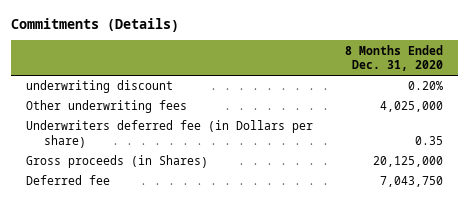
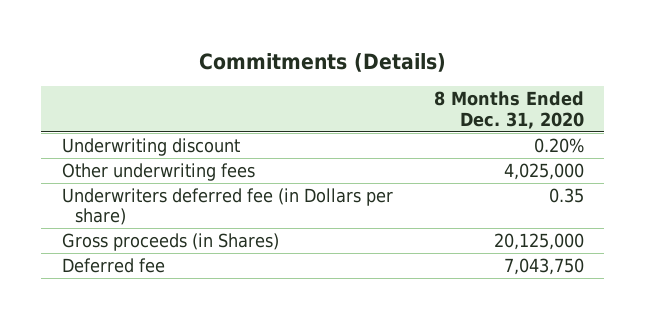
[26,80,174,94] underwriting discount -> [61,137,240,156] Underwriting discount

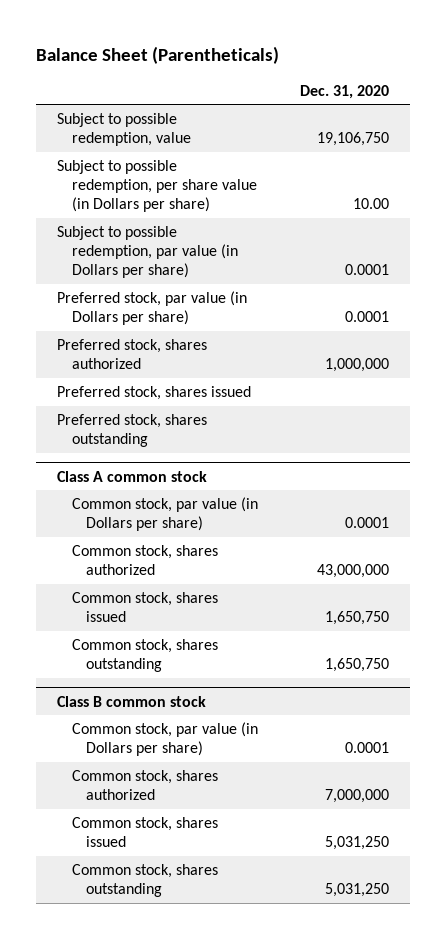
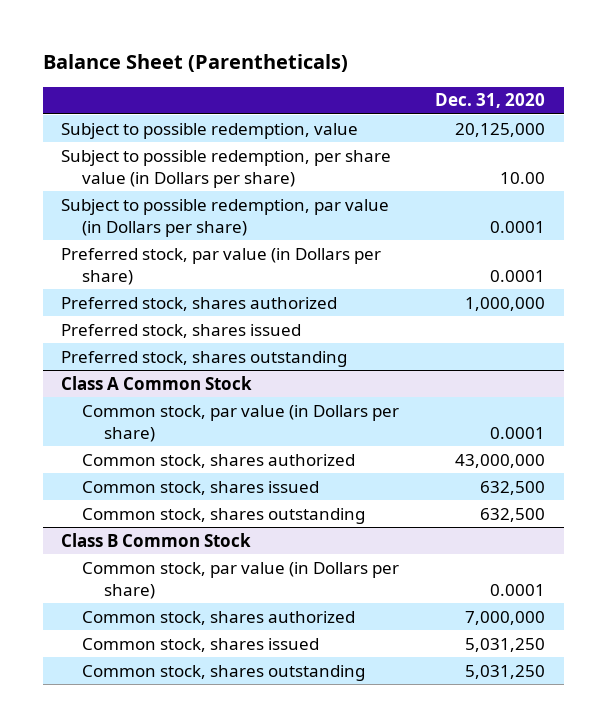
[316,132,389,147] 19,106,750 -> [455,122,546,137] 20,125,000
[57,470,208,482] Class A common stock -> [60,375,252,390] Class A Common Stock
[324,611,389,626] 1,650,750 -> [480,480,546,495] 632,500
[324,658,389,673] 1,650,750 -> [480,507,546,522] 632,500
[57,695,207,707] Class B common stock -> [60,532,251,547] Class B Common Stock

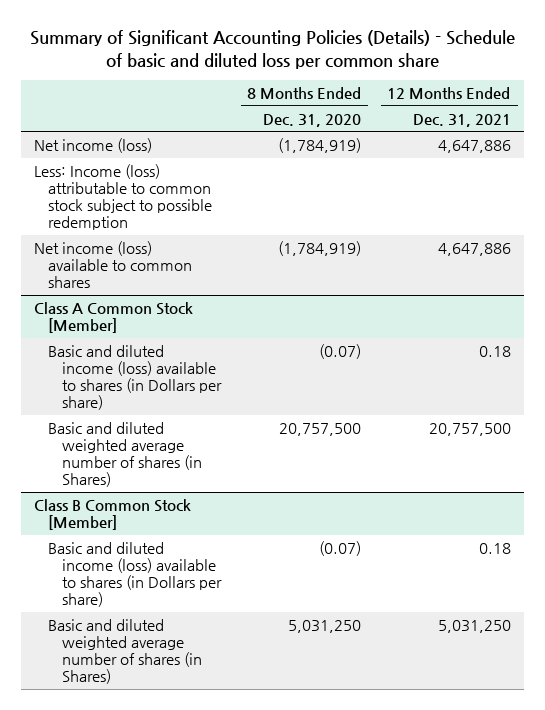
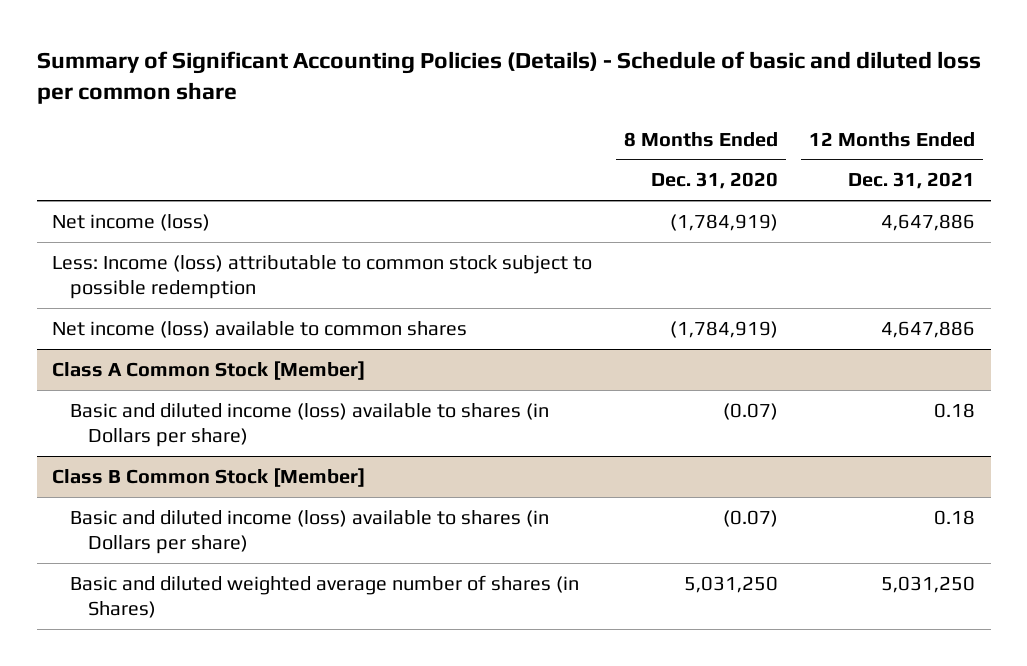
[48,421,202,488] Basic and diluted weighted average number of shares (in Shares) -> none

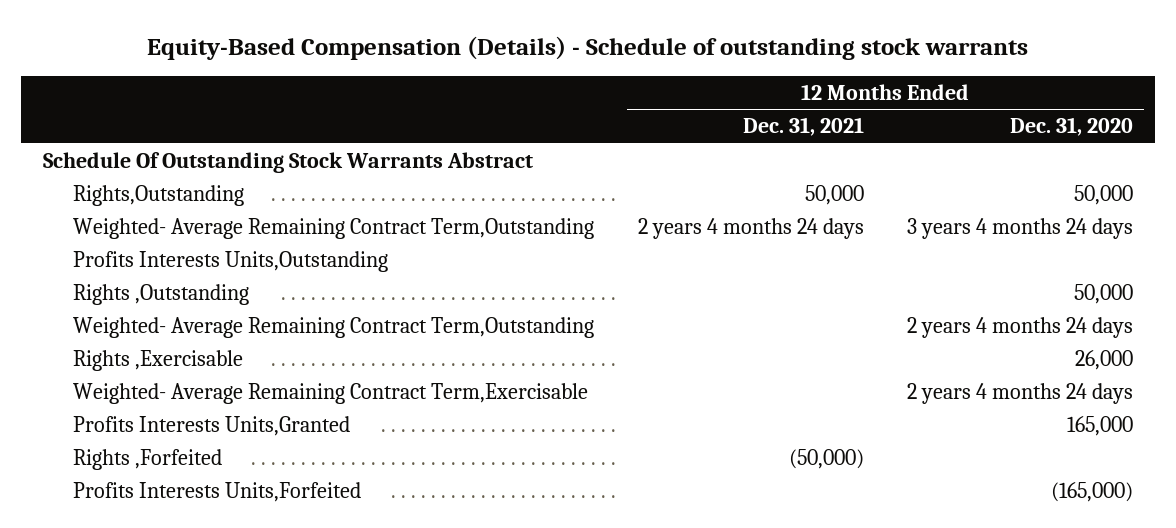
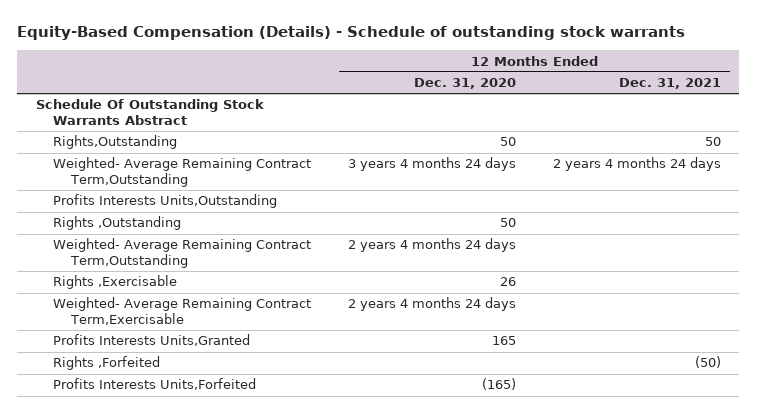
[804,184,864,205] 50,000 -> [704,137,721,147] 50
[1074,184,1134,205] 50,000 -> [500,137,517,147] 50
[1074,283,1134,304] 50,000 -> [500,218,517,228] 50
[1075,349,1134,370] 26,000 -> [500,277,517,287] 26
[1067,415,1134,436] 165,000 -> [492,336,517,346] 165
[788,448,864,469] (50,000) -> [694,356,721,369] (50)
[1051,481,1134,502] (165,000) -> [482,378,517,391] (165)

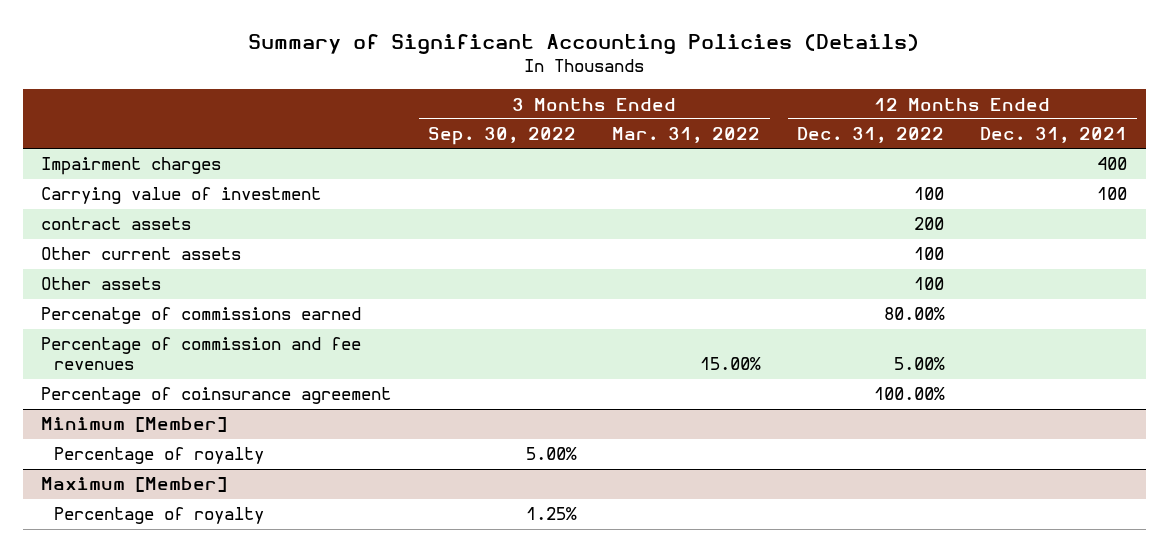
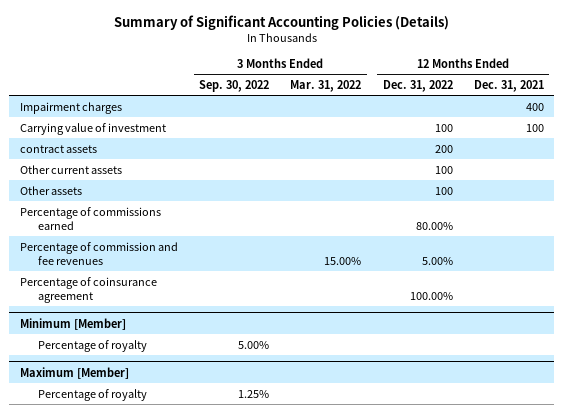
[41,307,362,325] Percenatge of commissions earned -> [20,206,162,230] Percentage of commissions earned

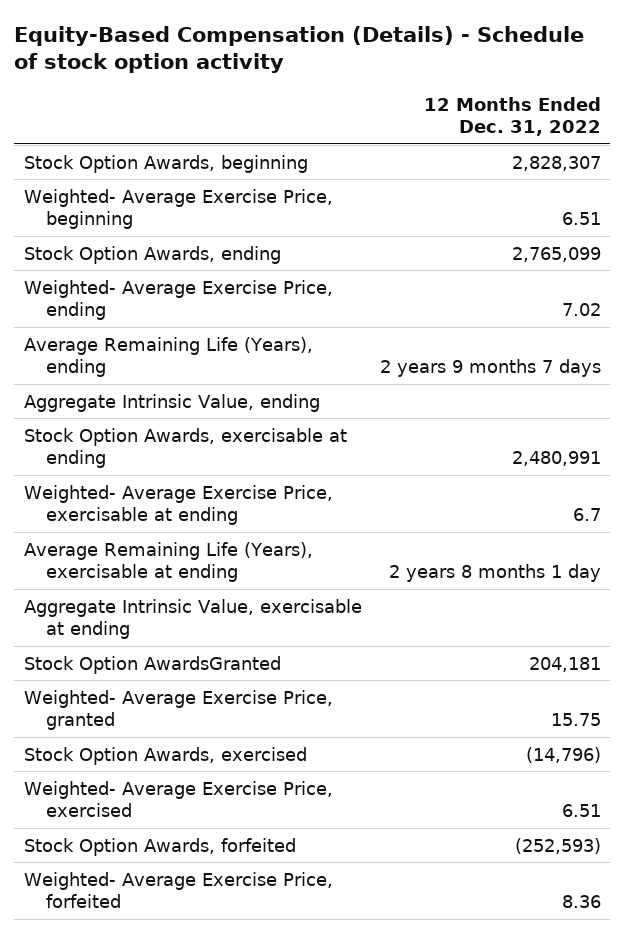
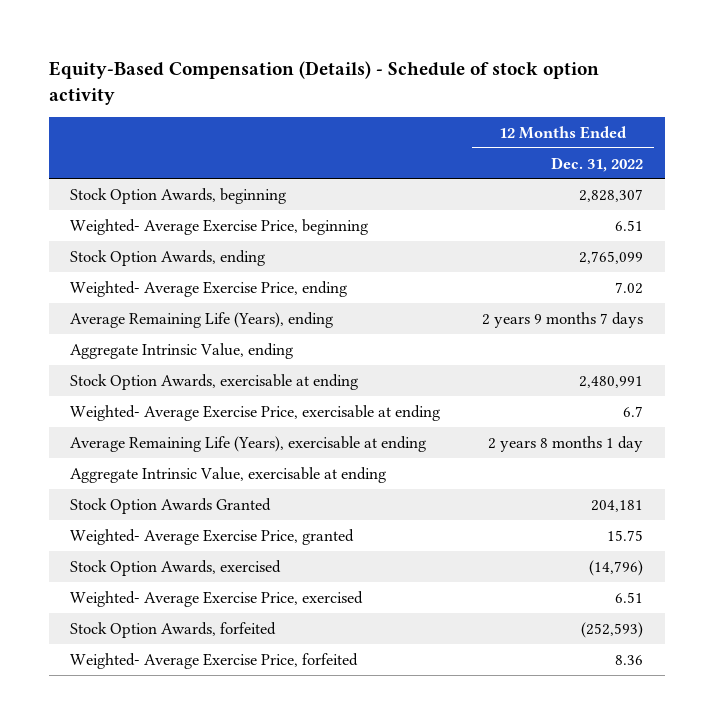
[23,655,281,674] Stock Option AwardsGranted -> [70,497,272,514] Stock Option Awards Granted

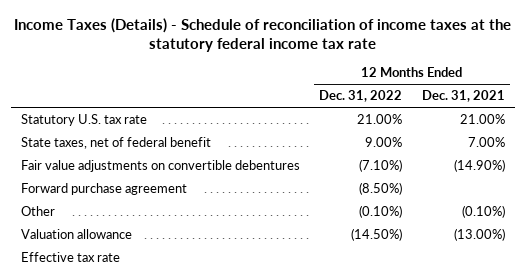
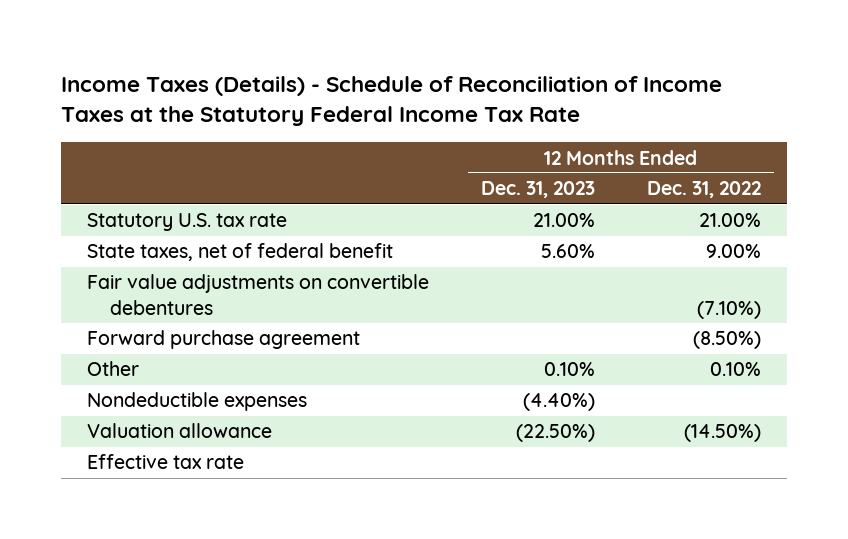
[13,17,511,53] Income Taxes (Details) - Schedule of reconciliation of income taxes at the statutory federal income tax rate -> [61,75,723,127] Income Taxes (Details) - Schedule of Reconciliation of Income Taxes at the Statutory Federal Income Tax Rate
[422,90,506,103] Dec. 31, 2021 -> none
none -> [481,181,596,199] Dec. 31, 2023
[359,204,403,218] (0.10%) -> [710,362,762,377] 0.10%
none -> [87,392,308,412] Nondeductible expenses

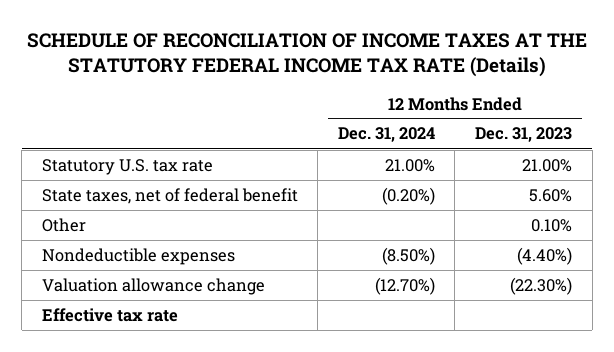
[61,75,723,127] Income Taxes (Details) - Schedule of Reconciliation of Income Taxes at the Statutory Federal Income Tax Rate -> [26,32,587,78] SCHEDULE OF RECONCILIATION OF INCOME TAXES AT THE STATUTORY FEDERAL INCOME TAX RATE (Details)
[647,181,762,199] Dec. 31, 2022 -> none
none -> [337,127,435,143] Dec. 31, 2024
[87,274,430,315] Fair value adjustments on convertible debentures -> none
[87,330,361,350] Forward purchase agreement -> none
[87,423,273,439] Valuation allowance -> [41,277,265,295] Valuation allowance change
[516,424,596,443] (22.50%) -> [510,276,573,295] (22.30%)

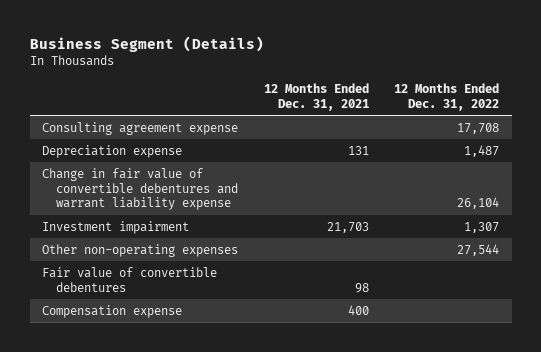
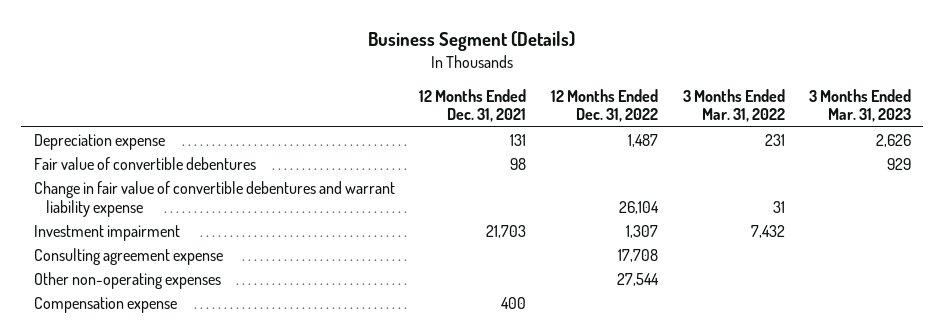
none -> [682,88,785,123] 3 Months Ended Mar. 31, 2022
none -> [809,88,912,123] 3 Months Ended Mar. 31, 2023
[42,266,218,292] Fair value of convertible debentures -> [33,157,256,171] Fair value of convertible debentures
[42,121,239,135] Consulting agreement expense -> [33,248,223,266] Consulting agreement expense

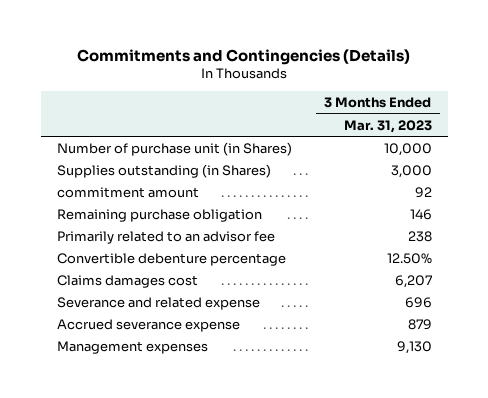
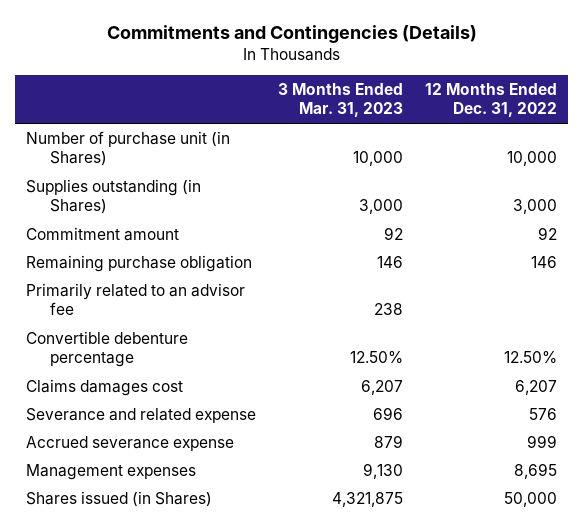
none -> [425,83,558,118] 12 Months Ended Dec. 31, 2022
[56,186,199,198] commitment amount -> [26,226,180,241] Commitment amount
none -> [26,490,213,507] Shares issued (in Shares)

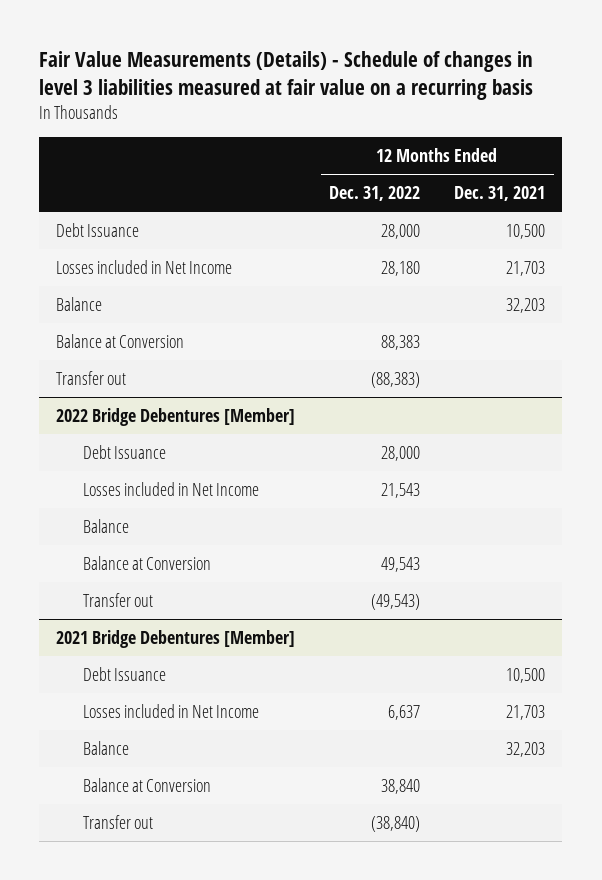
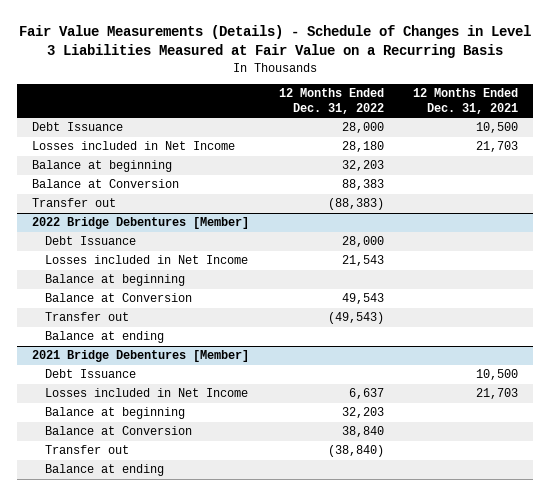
[39,51,534,100] Fair Value Measurements (Details) - Schedule of changes in level 3 liabilities measured at fair value on a recurring basis -> [19,25,532,59] Fair Value Measurements (Details) - Schedule of Changes in Level 3 Liabilities Measured at Fair Value on a Recurring Basis
[56,296,103,311] Balance -> none
none -> [32,160,173,173] Balance at beginning
[83,518,130,533] Balance -> none
none -> [45,274,186,287] Balance at beginning
none -> [45,331,165,344] Balance at ending
[83,740,130,755] Balance -> none
none -> [45,407,186,420] Balance at beginning
none -> [45,464,165,477] Balance at ending

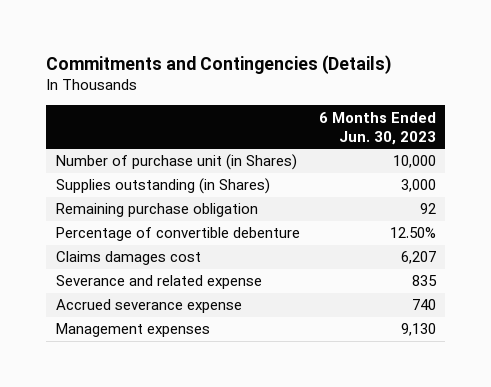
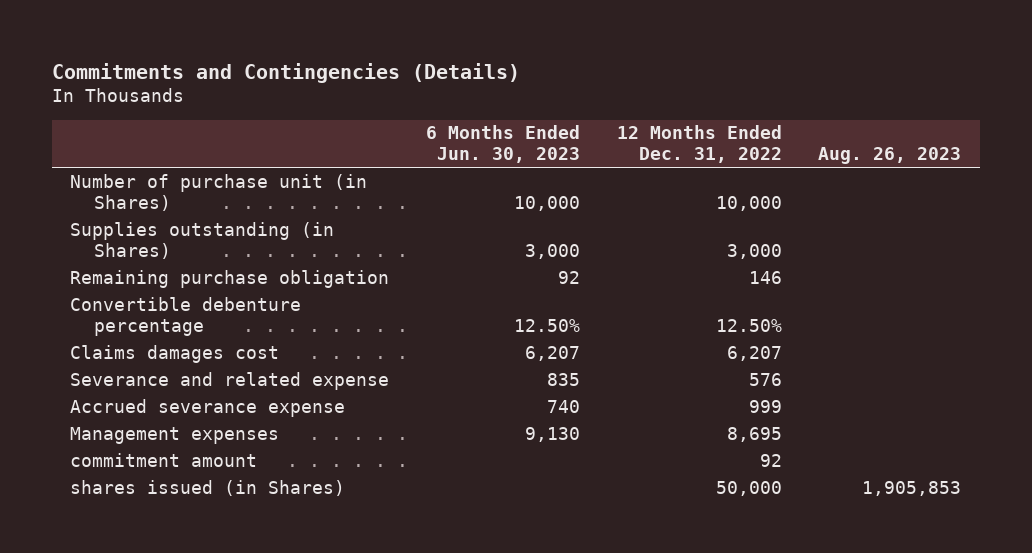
none -> [616,125,782,164] 12 Months Ended Dec. 31, 2022
none -> [818,147,962,165] Aug. 26, 2023
[55,227,300,242] Percentage of convertible debenture -> [70,296,302,336] Convertible debenture percentage
none -> [70,452,258,467] commitment amount
none -> [70,479,346,496] shares issued (in Shares)

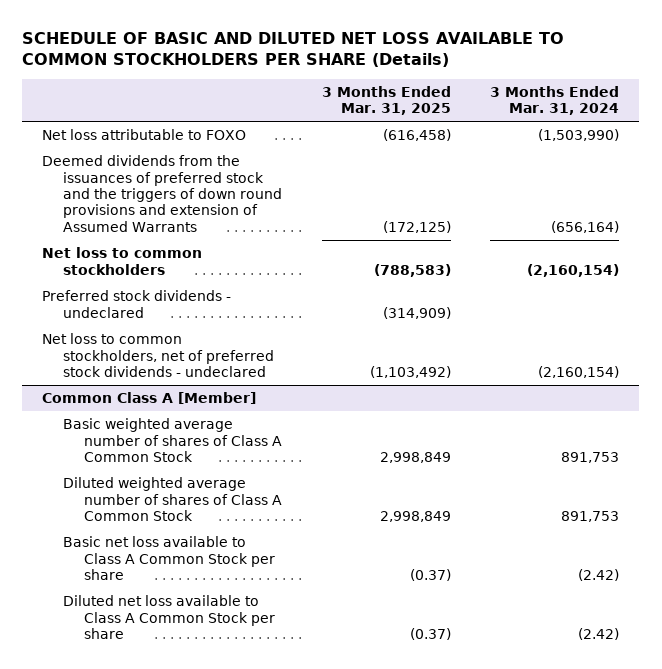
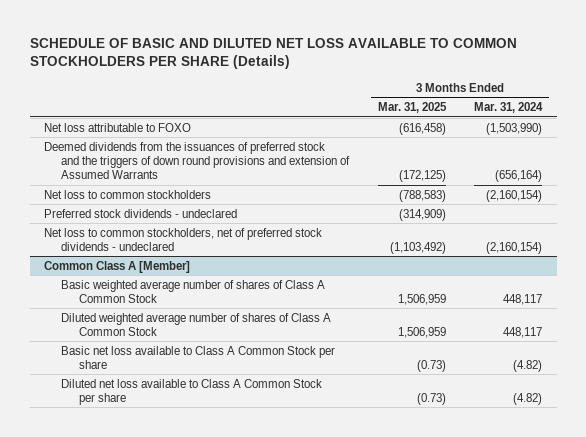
[379,452,451,464] 2,998,849 -> [397,293,446,305] 1,506,959
[561,452,620,464] 891,753 -> [503,293,543,305] 448,117
[379,511,451,523] 2,998,849 -> [397,326,446,338] 1,506,959
[561,511,620,523] 891,753 -> [503,326,543,338] 448,117
[409,569,451,582] (0.37) -> [416,359,446,372] (0.73)
[578,569,620,582] (2.42) -> [513,359,543,372] (4.82)
[409,628,451,641] (0.37) -> [416,392,446,405] (0.73)
[578,628,620,641] (2.42) -> [513,392,543,405] (4.82)

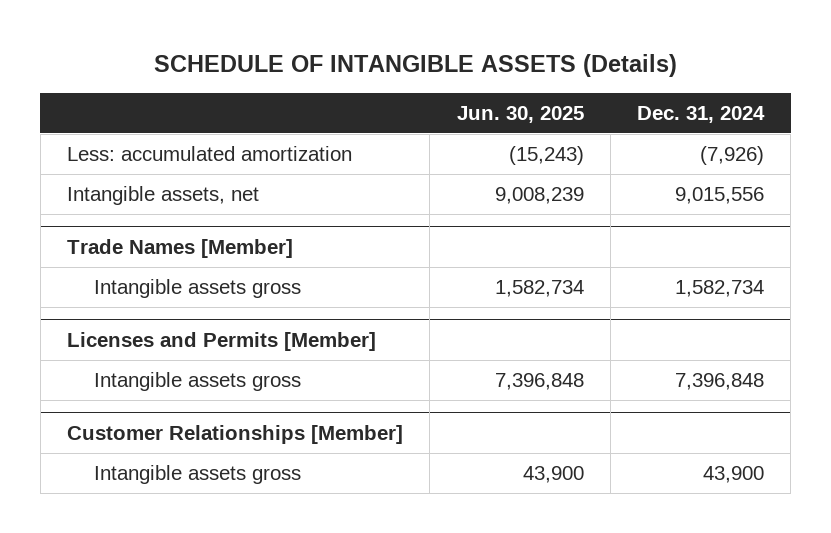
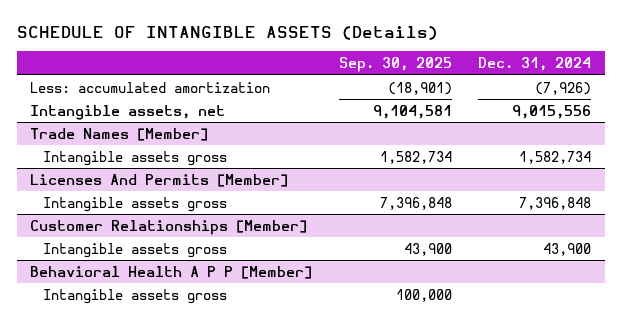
[456,105,584,123] Jun. 30, 2025 -> none
none -> [338,56,452,72] Sep. 30, 2025
[67,331,377,351] Licenses and Permits [Member] -> [30,173,289,187] Licenses And Permits [Member]
none -> [30,265,313,279] Behavioral Health A P P [Member]
none -> [43,288,228,304] Intangible assets gross

